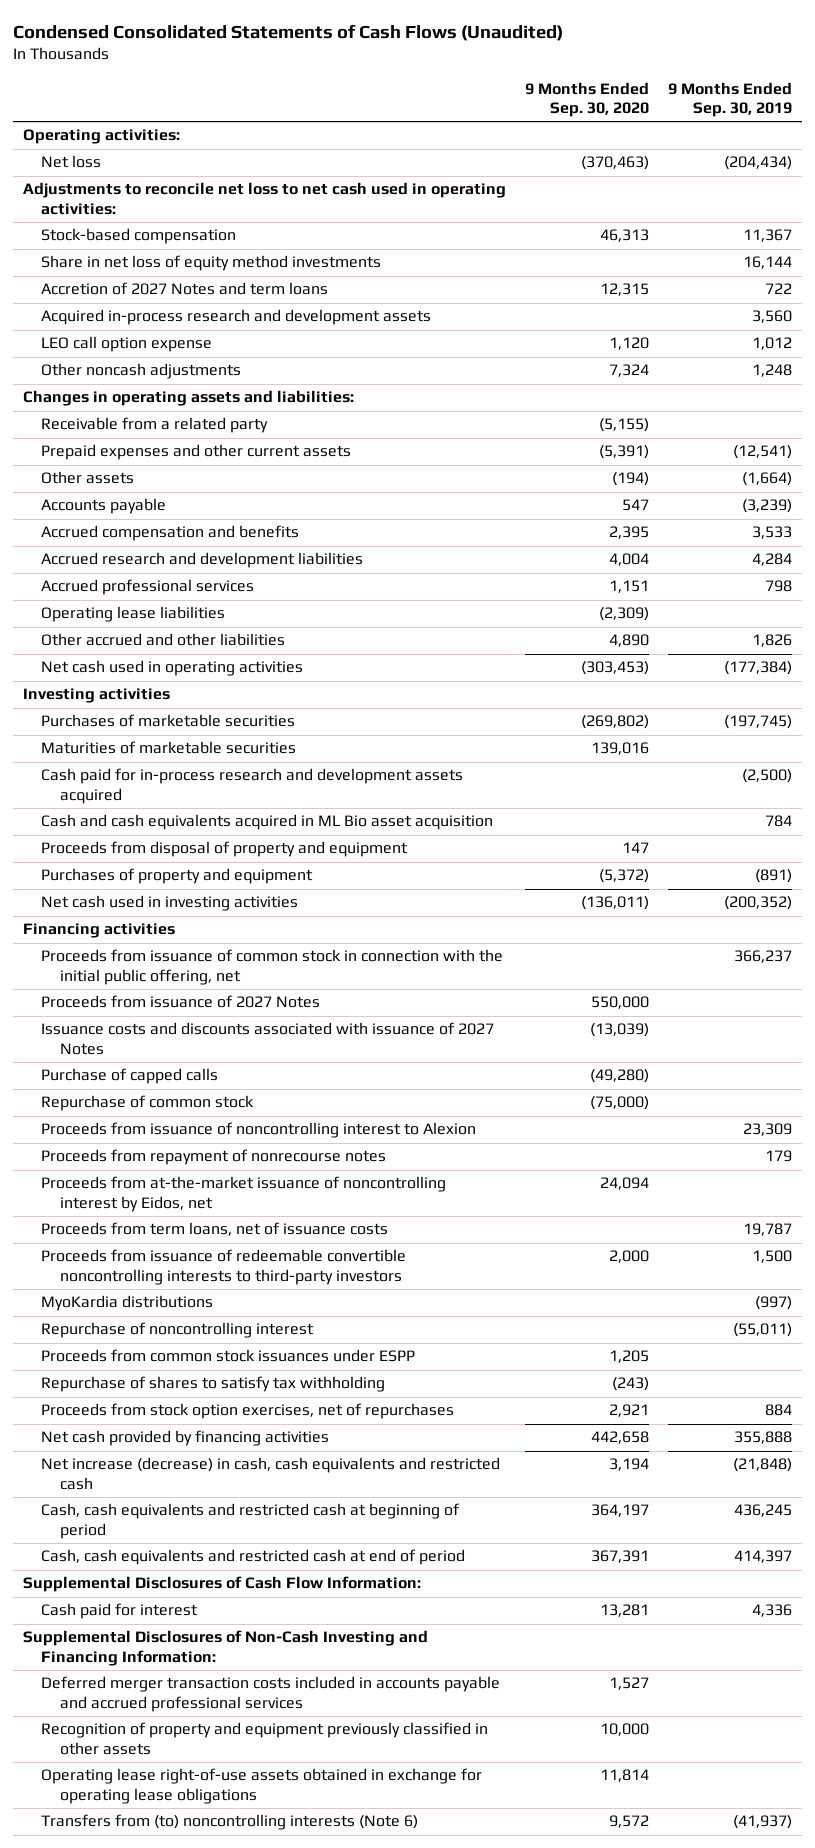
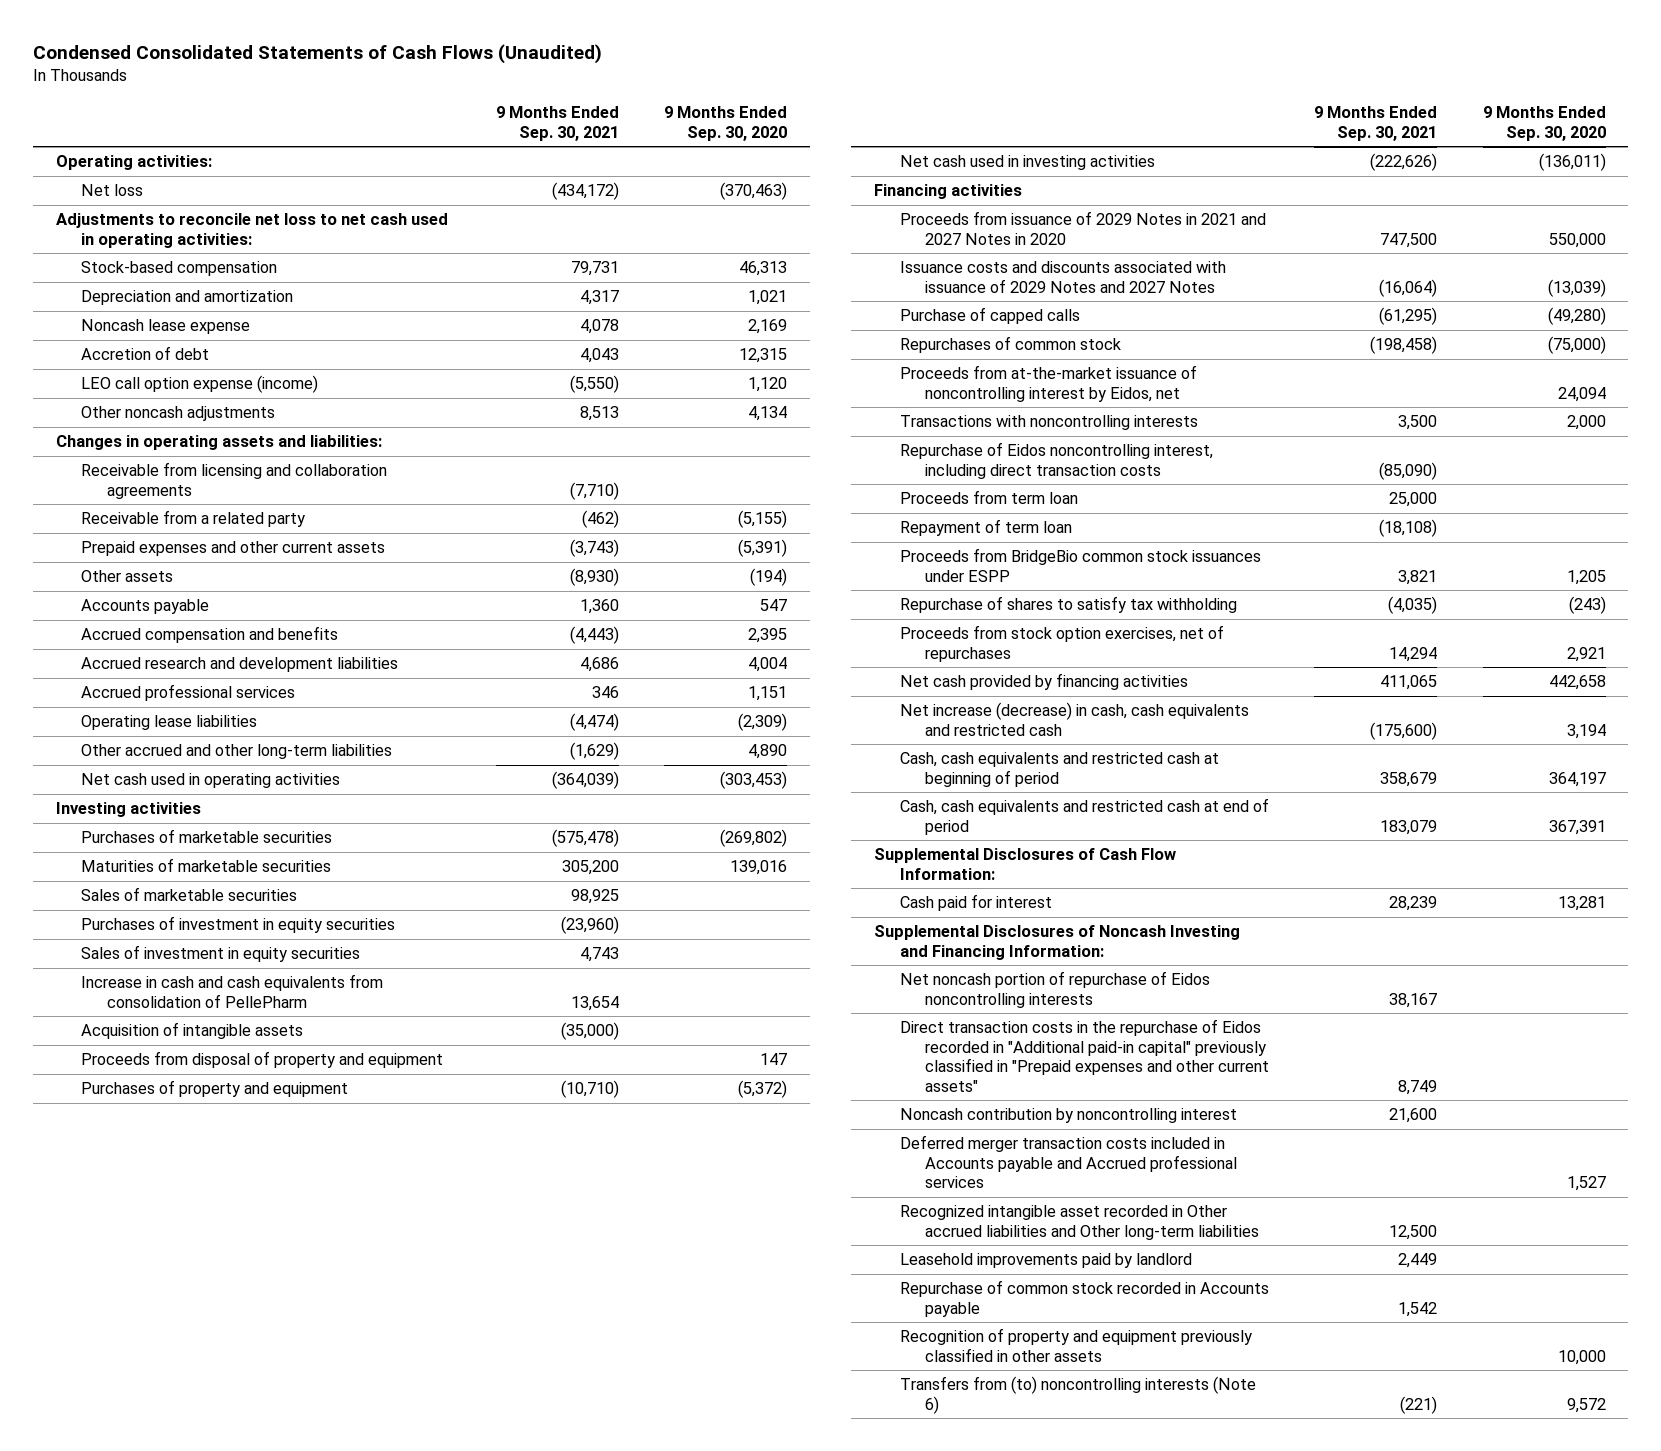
[668,81,793,117] 9 Months Ended Sep. 30, 2019 -> none
none -> [496,106,620,141] 9 Months Ended Sep. 30, 2021
[41,255,382,272] Share in net loss of equity method investments -> none
[41,309,432,326] Acquired in-process research and development assets -> none
none -> [81,290,294,306] Depreciation and amortization
none -> [81,319,251,335] Noncash lease expense
[41,282,329,296] Accretion of 2027 Notes and term loans -> [81,346,210,361] Accretion of debt
[41,336,213,353] LEO call option expense -> [81,375,319,394] LEO call option expense (income)
[609,364,650,378] 7,324 -> [748,406,788,422] 4,134
none -> [81,462,388,499] Receivable from licensing and collaboration agreements
[41,633,286,647] Other accrued and other liabilities -> [81,744,393,760] Other accrued and other long-term liabilities
[41,768,464,804] Cash paid for in-process research and development assets acquired -> none
[41,814,494,831] Cash and cash equivalents acquired in ML Bio asset acquisition -> none
none -> [81,887,298,902] Sales of marketable securities
none -> [81,916,396,934] Purchases of investment in equity securities
none -> [81,945,361,963] Sales of investment in equity securities
none -> [81,974,384,1008] Increase in cash and cash equivalents from consolidation of PellePharm
none -> [81,1022,304,1040] Acquisition of intangible assets
[41,949,504,985] Proceeds from issuance of common stock in connection with the initial public offering, net -> none
[41,995,321,1009] Proceeds from issuance of 2027 Notes -> [899,211,1266,245] Proceeds from issuance of 2029 Notes in 2021 and 2027 Notes in 2020
[41,1022,495,1055] Issuance costs and discounts associated with issuance of 2027 Notes -> [899,261,1226,293] Issuance costs and discounts associated with issuance of 2029 Notes and 2027 Notes
[41,1122,477,1139] Proceeds from issuance of noncontrolling interest to Alexion -> none
[41,1149,387,1166] Proceeds from repayment of nonrecourse notes -> none
[41,1095,255,1112] Repurchase of common stock -> [899,336,1121,354] Repurchases of common stock
[41,1249,407,1285] Proceeds from issuance of redeemable convertible noncontrolling interests to third-party investors -> none
[41,1295,214,1312] MyoKardia distributions -> none
[41,1322,315,1339] Repurchase of noncontrolling interest -> none
none -> [899,415,1198,431] Transactions with noncontrolling interests
none -> [899,442,1213,479] Repurchase of Eidos noncontrolling interest, including direct transaction costs
[41,1222,389,1237] Proceeds from term loans, net of issuance costs -> [899,490,1078,505] Proceeds from term loan
none -> [899,519,1072,537] Repayment of term loan
[41,1349,416,1363] Proceeds from common stock issuances under ESPP -> [899,548,1261,582] Proceeds from BridgeBio common stock issuances under ESPP
[22,1630,428,1666] Supplemental Disclosures of Non-Cash Investing and Financing Information: -> [874,925,1241,960] Supplemental Disclosures of Noncash Investing and Financing Information:
none -> [899,971,1210,1008] Net noncash portion of repurchase of Eidos noncontrolling interests
none -> [899,1019,1270,1092] Direct transaction costs in the repurchase of Eidos recorded in "Additional paid-in capital" previously classified in "Prepaid expenses and other current assets"
none -> [899,1108,1237,1124] Noncash contribution by noncontrolling interest
[41,1676,501,1712] Deferred merger transaction costs included in accounts payable and accrued professional services -> [899,1135,1238,1189] Deferred merger transaction costs included in Accounts payable and Accrued professional services
none -> [899,1205,1260,1240] Recognized intangible asset recorded in Other accrued liabilities and Other long-term liabilities
none -> [899,1253,1192,1269] Leasehold improvements paid by landlord
none -> [899,1280,1269,1317] Repurchase of common stock recorded in Accounts payable
[41,1768,483,1804] Operating lease right-of-use assets obtained in exchange for operating lease obligations -> none

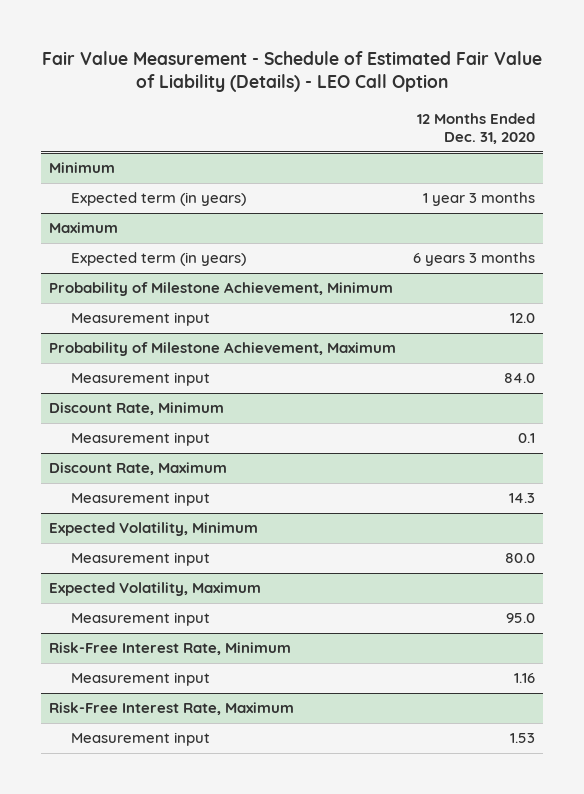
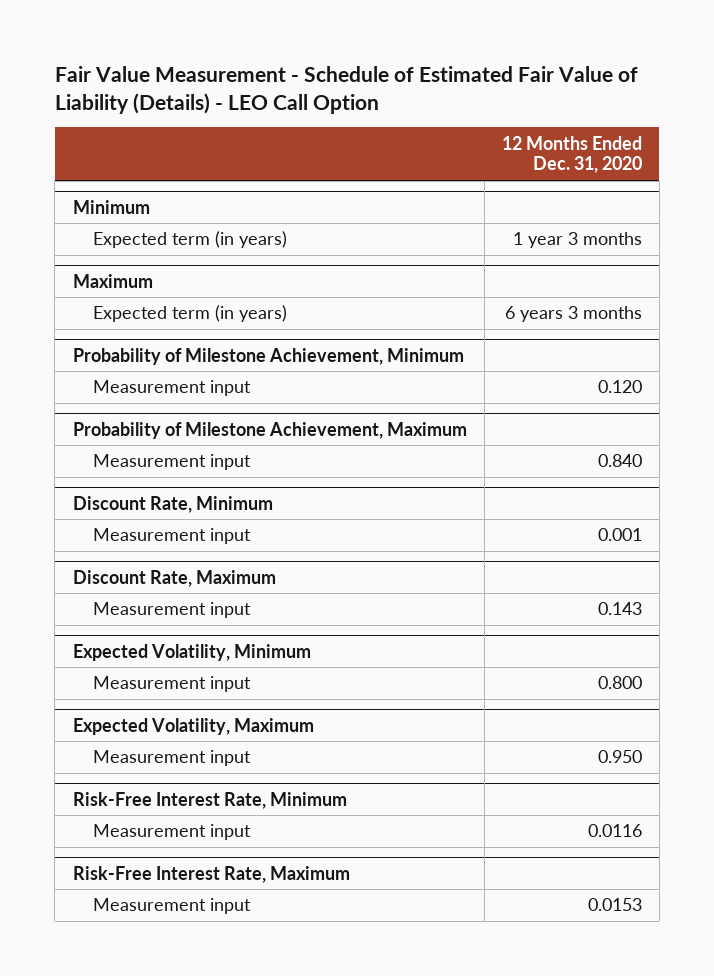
[509,313,535,324] 12.0 -> [597,380,642,394] 0.120
[503,373,535,384] 84.0 -> [597,454,642,468] 0.840
[517,433,535,444] 0.1 -> [597,528,642,542] 0.001
[508,493,535,504] 14.3 -> [597,602,642,616] 0.143
[504,553,535,564] 80.0 -> [597,676,642,690] 0.800
[505,613,535,624] 95.0 -> [597,750,642,764] 0.950
[513,673,535,684] 1.16 -> [587,824,642,838] 0.0116
[509,733,535,744] 1.53 -> [587,898,642,912] 0.0153

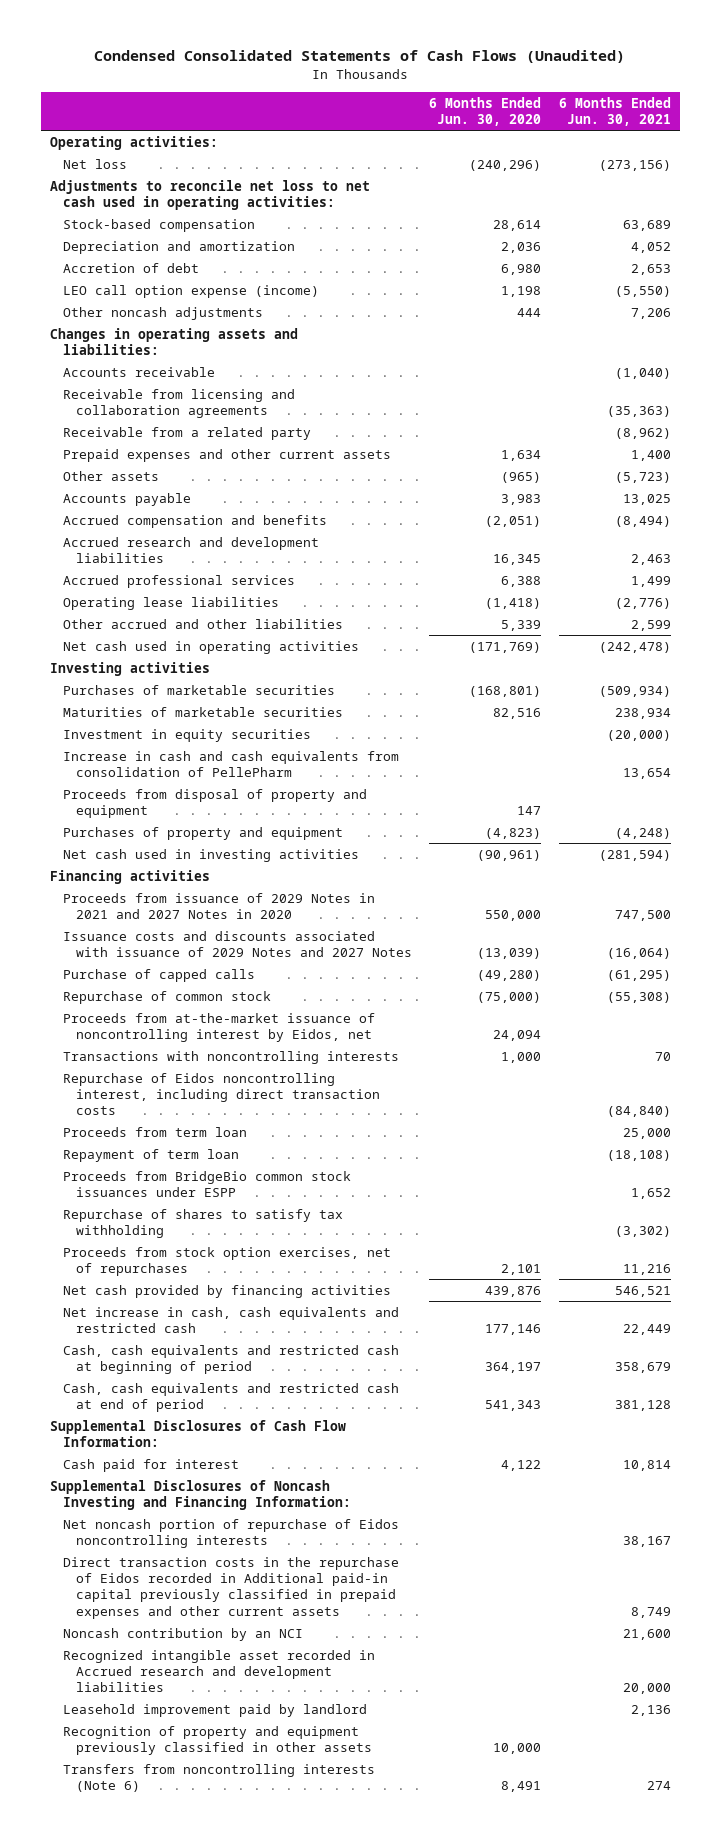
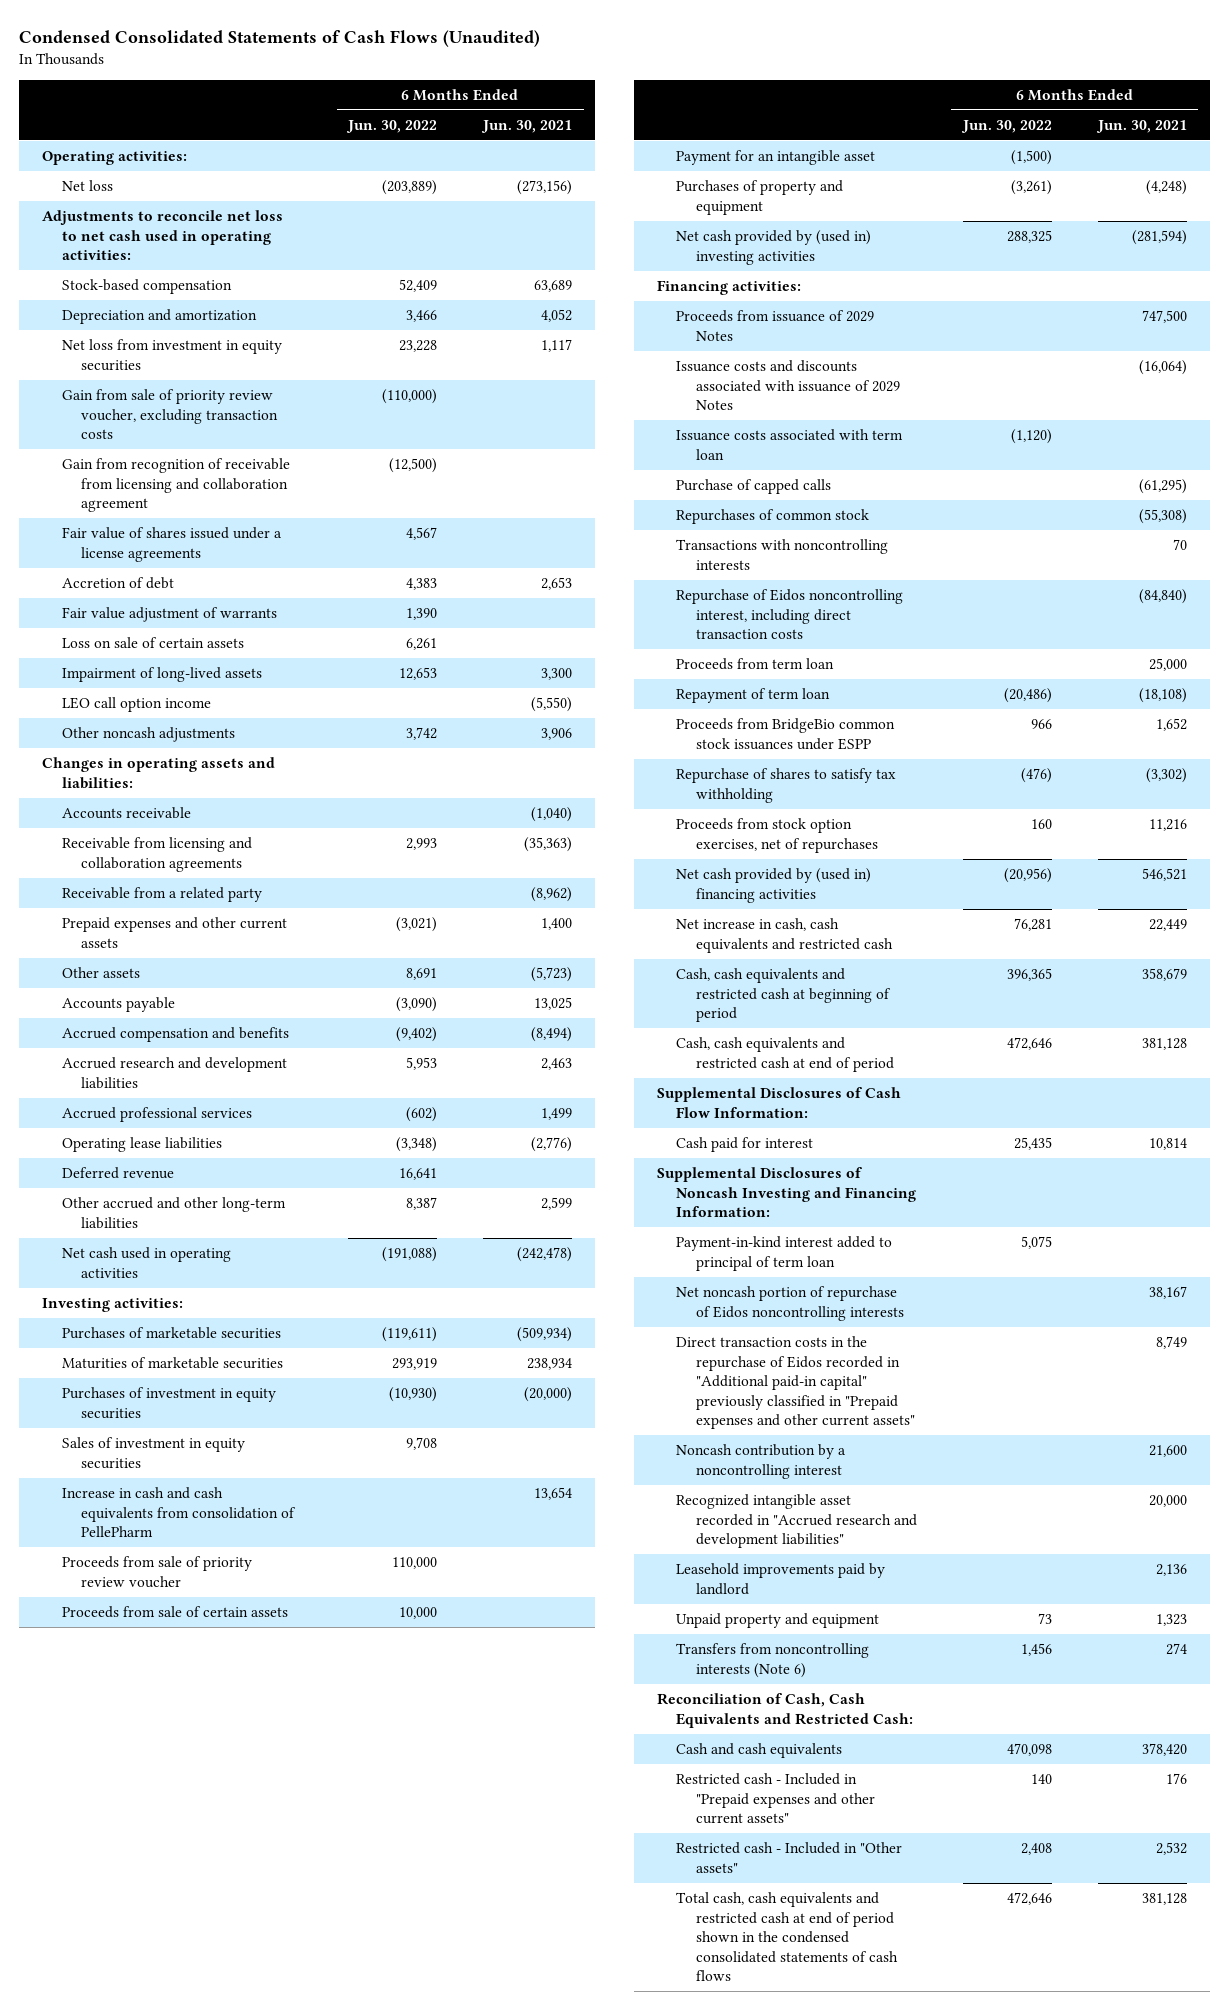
[429,96,542,126] 6 Months Ended Jun. 30, 2020 -> none
none -> [346,119,438,133] Jun. 30, 2022
none -> [61,339,282,371] Net loss from investment in equity securities
none -> [61,389,279,440] Gain from sale of priority review voucher, excluding transaction costs
none -> [61,458,290,513] Gain from recognition of receivable from licensing and collaboration agreement
none -> [61,527,282,562] Fair value of shares issued under a license agreements
none -> [61,607,277,623] Fair value adjustment of warrants
none -> [61,637,244,649] Loss on sale of certain assets
none -> [61,667,262,683] Impairment of long-lived assets
[62,284,319,298] LEO call option expense (income) -> [61,697,211,713] LEO call option income
[631,307,672,319] 7,206 -> [541,728,573,741] 3,906
none -> [61,1167,174,1180] Deferred revenue
[62,618,343,629] Other accrued and other liabilities -> [61,1197,286,1229] Other accrued and other long-term liabilities
[49,661,210,676] Investing activities -> [42,1298,184,1313] Investing activities:
[62,728,311,742] Investment in equity securities -> [61,1387,276,1419] Purchases of investment in equity securities
none -> [61,1437,245,1469] Sales of investment in equity securities
[62,788,367,818] Proceeds from disposal of property and equipment -> none
none -> [61,1556,252,1588] Proceeds from sale of priority review voucher
none -> [61,1606,288,1619] Proceeds from sale of certain assets
none -> [676,150,876,166] Payment for an intangible asset
[62,848,359,862] Net cash used in investing activities -> [676,230,872,265] Net cash provided by (used in) investing activities
[49,869,210,884] Financing activities -> [656,280,801,296] Financing activities:
[62,892,375,919] Proceeds from issuance of 2029 Notes in 2021 and 2027 Notes in 2020 -> [676,310,875,341] Proceeds from issuance of 2029 Notes
[62,930,412,957] Issuance costs and discounts associated with issuance of 2029 Notes and 2027 Notes -> [676,360,900,411] Issuance costs and discounts associated with issuance of 2029 Notes
none -> [676,429,904,460] Issuance costs associated with term loan
[62,1012,375,1042] Proceeds from at-the-market issuance of noncontrolling interest by Eidos, net -> none
[62,990,271,1004] Repurchase of common stock -> [676,509,870,525] Repurchases of common stock
[62,1284,391,1298] Net cash provided by financing activities -> [676,868,872,903] Net cash provided by (used in) financing activities
none -> [676,1236,893,1271] Payment-in-kind interest added to principal of term loan
[62,1725,372,1755] Recognition of property and equipment previously classified in other assets -> none
[62,1556,399,1619] Direct transaction costs in the repurchase of Eidos recorded in Additional paid-in capital previously classified in prepaid expenses and other current assets -> [676,1336,915,1430] Direct transaction costs in the repurchase of Eidos recorded in "Additional paid-in capital" previously classified in "Prepaid expenses and other current assets"
[62,1627,303,1641] Noncash contribution by an NCI -> [676,1444,847,1479] Noncash contribution by a noncontrolling interest
[62,1649,375,1693] Recognized intangible asset recorded in Accrued research and development liabilities -> [676,1494,917,1549] Recognized intangible asset recorded in "Accrued research and development liabilities"
[62,1703,367,1717] Leasehold improvement paid by landlord -> [676,1563,886,1595] Leasehold improvements paid by landlord
none -> [676,1613,880,1629] Unpaid property and equipment
none -> [656,1693,914,1728] Reconciliation of Cash, Cash Equivalents and Restricted Cash:
none -> [676,1743,843,1759] Cash and cash equivalents
none -> [676,1773,875,1825] Restricted cash - Included in "Prepaid expenses and other current assets"
none -> [676,1842,903,1873] Restricted cash - Included in "Other assets"
none -> [676,1892,898,1982] Total cash, cash equivalents and restricted cash at end of period shown in the condensed consolidated statements of cash flows

